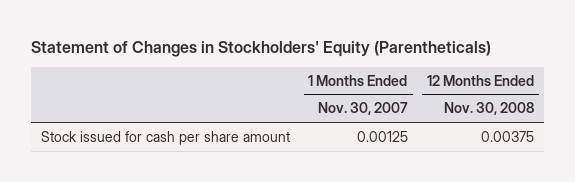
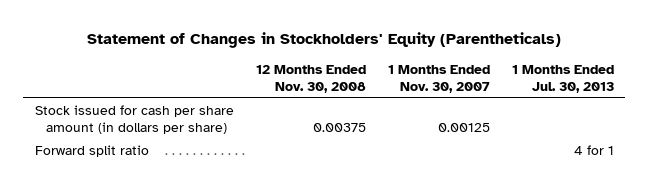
none -> [512,65,615,93] 1 Months Ended Jul. 30, 2013
[40,130,290,145] Stock issued for cash per share amount -> [34,105,234,134] Stock issued for cash per share amount (in dollars per share)
none -> [34,145,149,158] Forward split ratio

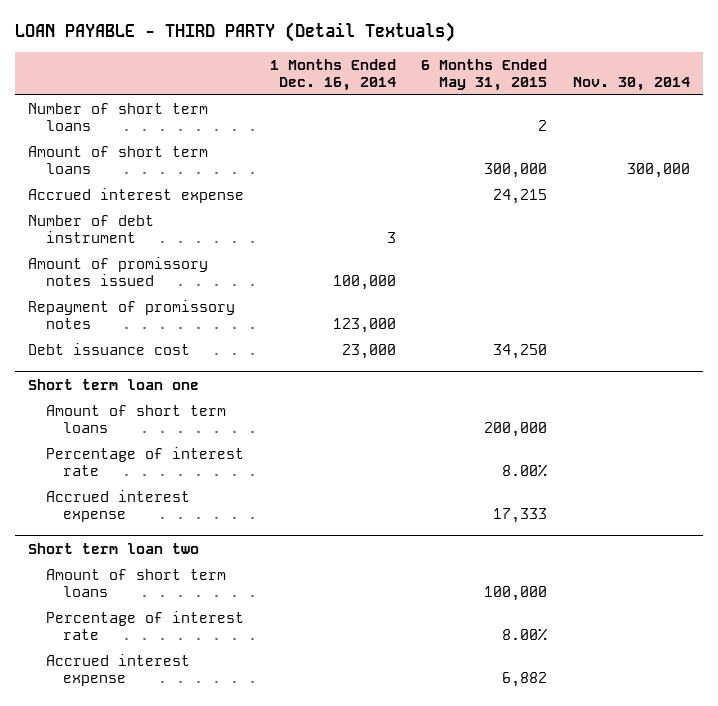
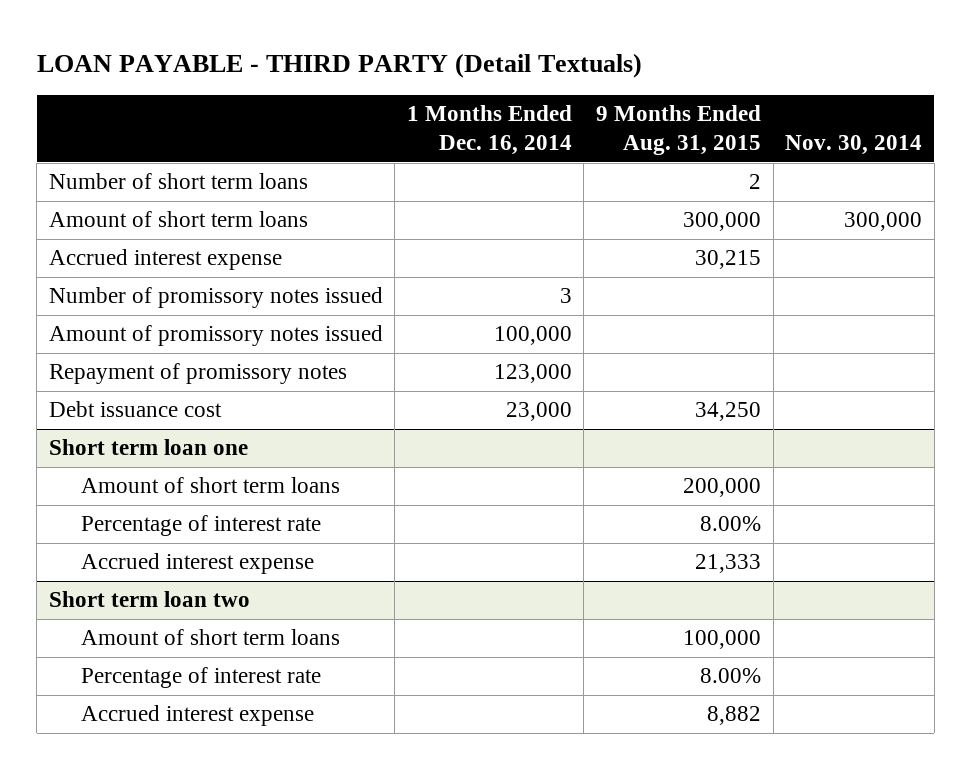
[421,58,548,91] 6 Months Ended May 31, 2015 -> none
none -> [595,105,761,156] 9 Months Ended Aug. 31, 2015
[27,215,154,244] Number of debt instrument -> none
none -> [48,287,383,309] Number of promissory notes issued

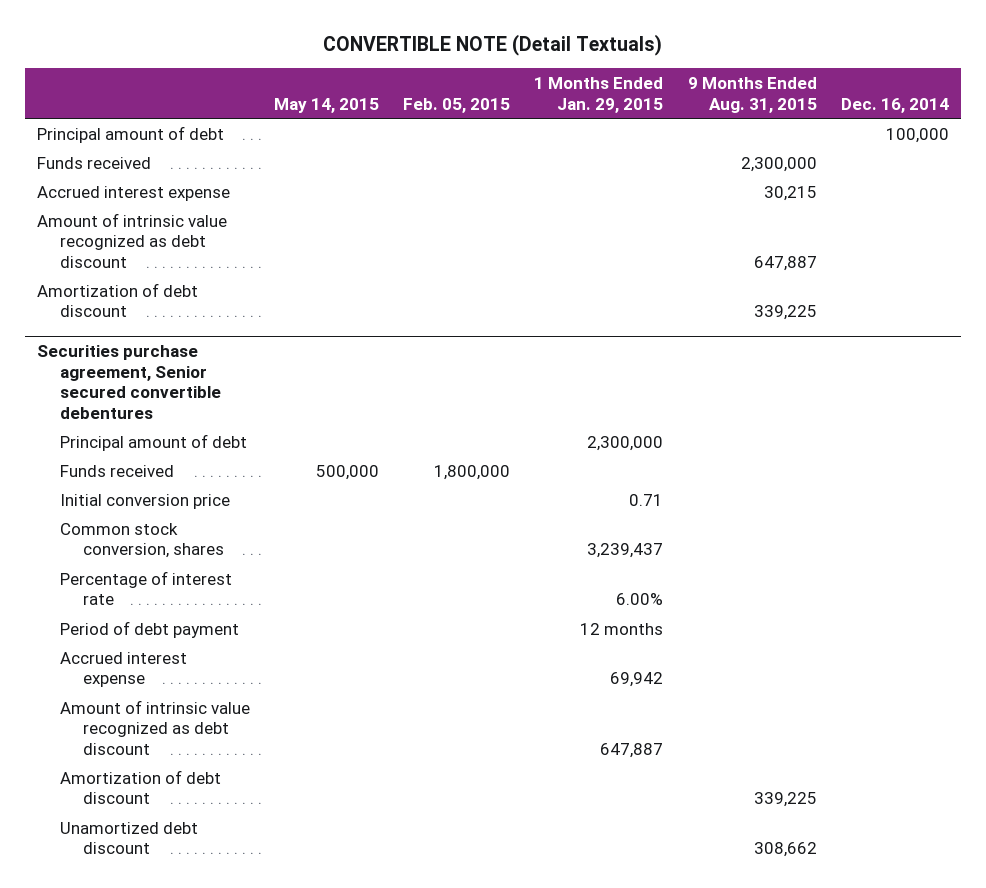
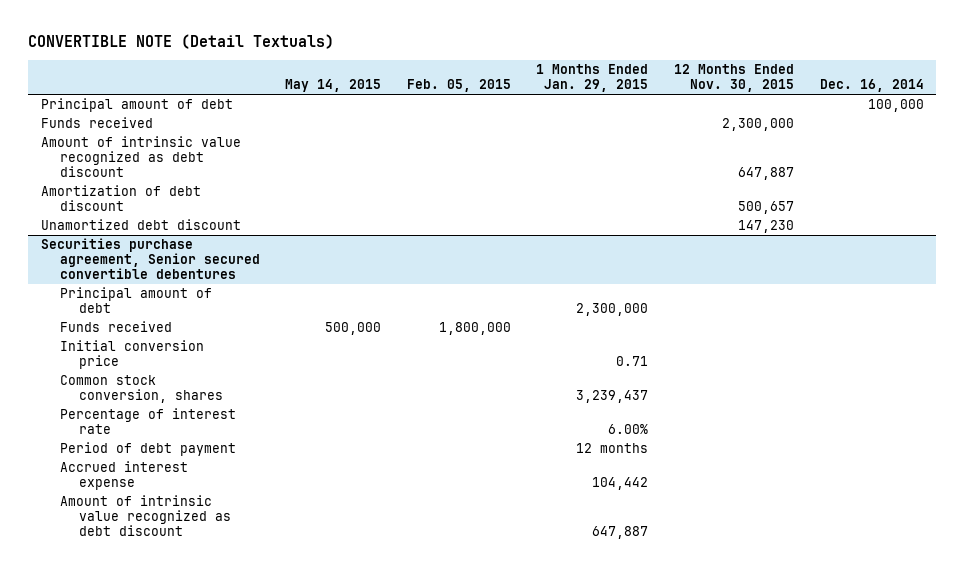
[687,77,817,113] 9 Months Ended Aug. 31, 2015 -> none
none -> [674,64,795,92] 12 Months Ended Nov. 30, 2015
[37,185,231,201] Accrued interest expense -> none
none -> [40,219,241,231] Unamortized debt discount
[610,672,664,688] 69,942 -> [592,477,649,491] 104,442
[59,769,221,805] Amortization of debt discount -> none
[59,821,198,855] Unamortized debt discount -> none

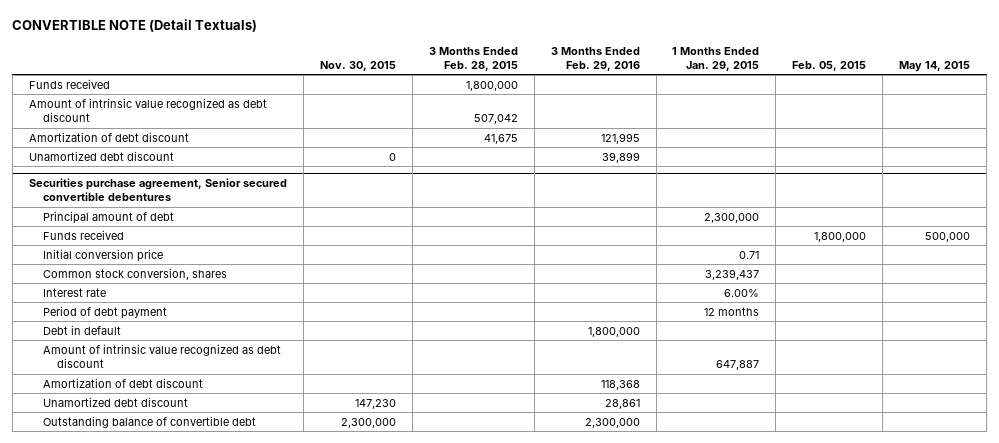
[674,64,795,92] 12 Months Ended Nov. 30, 2015 -> none
[819,78,924,92] Dec. 16, 2014 -> none
none -> [319,61,396,72] Nov. 30, 2015
none -> [428,46,518,72] 3 Months Ended Feb. 28, 2015
none -> [550,46,640,72] 3 Months Ended Feb. 29, 2016
[40,98,233,113] Principal amount of debt -> none
[59,408,236,435] Percentage of interest rate -> [42,287,106,297] Interest rate
[59,461,188,491] Accrued interest expense -> none
none -> [42,324,121,335] Debt in default
none -> [42,377,203,388] Amortization of debt discount
none -> [42,396,188,407] Unamortized debt discount
none -> [42,415,256,428] Outstanding balance of convertible debt

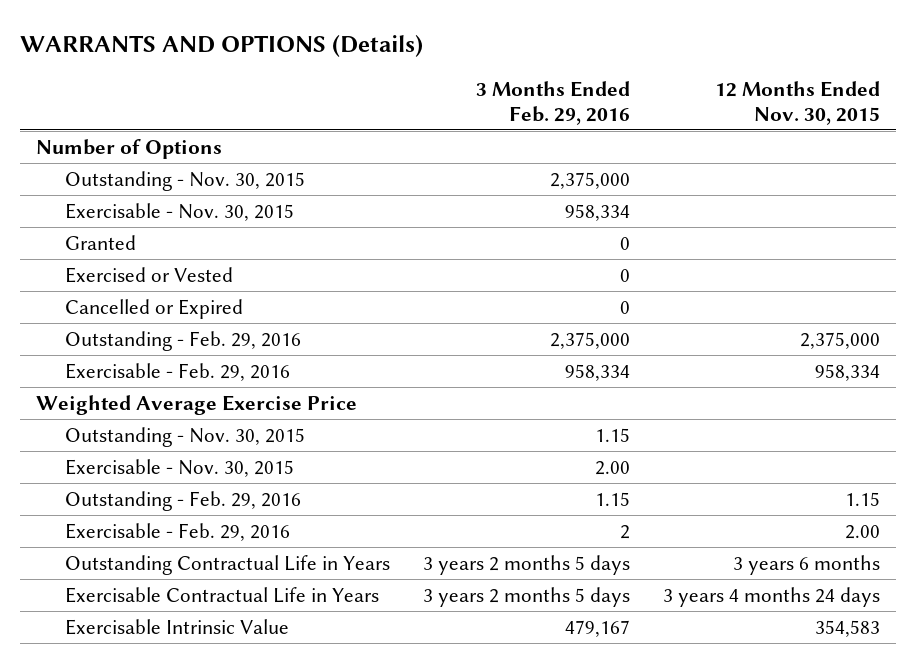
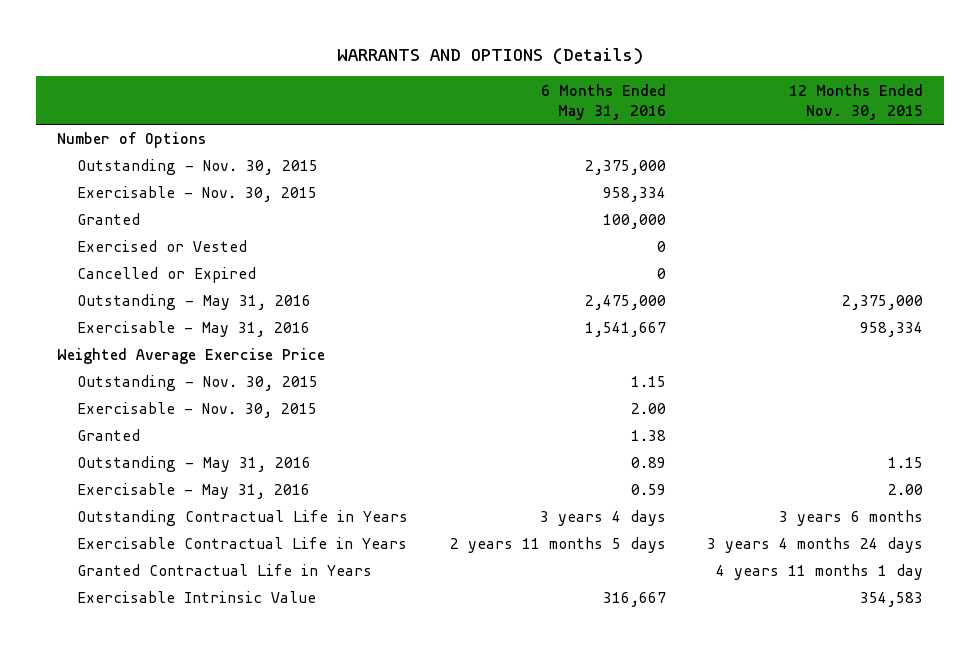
[475,81,630,125] 3 Months Ended Feb. 29, 2016 -> none
none -> [540,83,666,120] 6 Months Ended May 31, 2016
[64,330,301,351] Outstanding - Feb. 29, 2016 -> [77,294,312,311] Outstanding - May 31, 2016
[64,362,290,381] Exercisable - Feb. 29, 2016 -> [77,321,311,338] Exercisable - May 31, 2016
none -> [77,429,141,442] Granted
[64,490,301,511] Outstanding - Feb. 29, 2016 -> [77,456,312,473] Outstanding - May 31, 2016
[64,522,290,541] Exercisable - Feb. 29, 2016 -> [77,483,311,500] Exercisable - May 31, 2016
none -> [77,564,373,577] Granted Contractual Life in Years

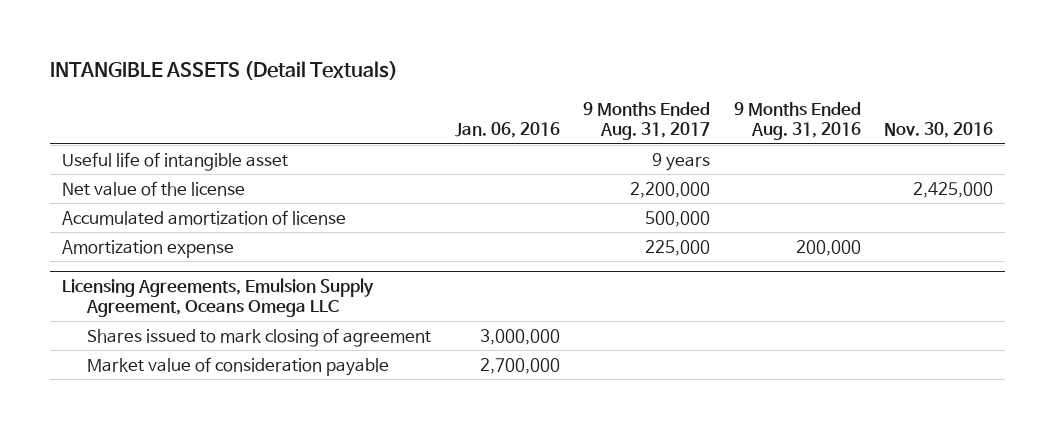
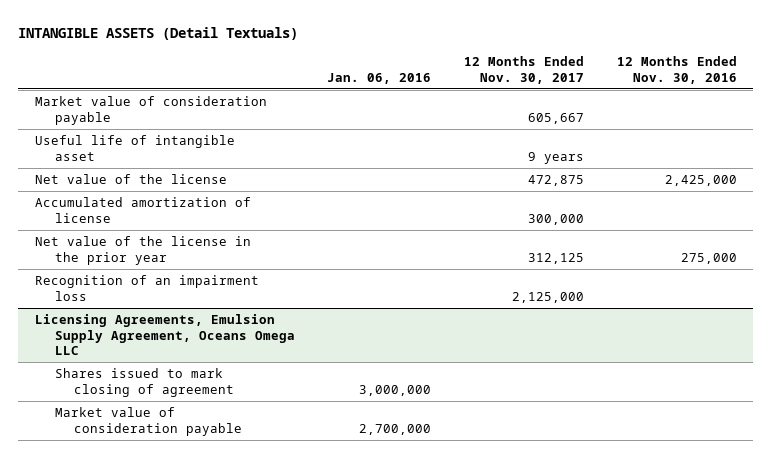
[583,101,711,141] 9 Months Ended Aug. 31, 2017 -> none
[733,101,861,141] 9 Months Ended Aug. 31, 2016 -> none
[884,122,994,139] Nov. 30, 2016 -> none
none -> [463,56,584,84] 12 Months Ended Nov. 30, 2017
none -> [616,56,737,84] 12 Months Ended Nov. 30, 2016
none -> [34,96,267,125] Market value of consideration payable
[62,239,235,258] Amortization expense -> [34,236,251,265] Net value of the license in the prior year
none -> [34,275,259,301] Recognition of an impairment loss

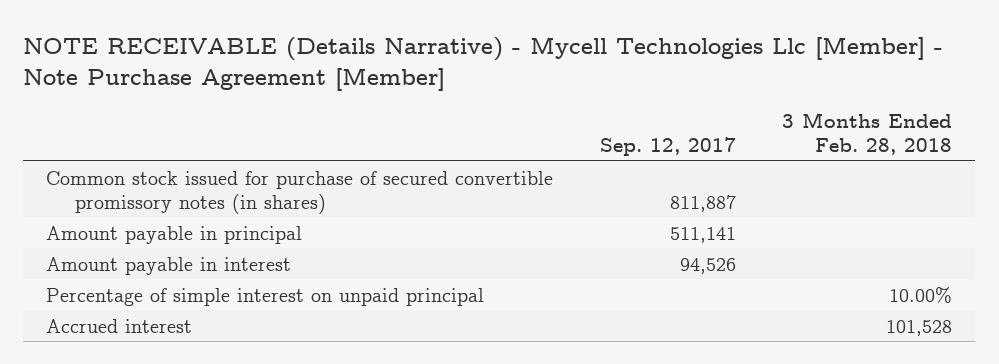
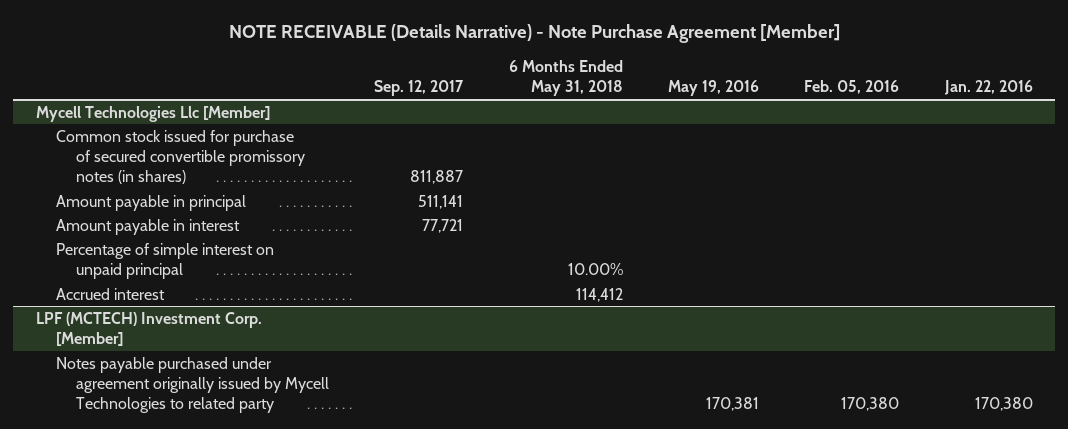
[23,37,944,92] NOTE RECEIVABLE (Details Narrative) - Mycell Technologies Llc [Member] - Note Purchase Agreement [Member] -> [229,24,841,44] NOTE RECEIVABLE (Details Narrative) - Note Purchase Agreement [Member]
[782,111,953,156] 3 Months Ended Feb. 28, 2018 -> none
none -> [508,60,623,97] 6 Months Ended May 31, 2018
none -> [668,80,760,97] May 19, 2016
none -> [804,80,900,95] Feb. 05, 2016
none -> [943,80,1033,96] Jan. 22, 2016
none -> [35,105,270,122] Mycell Technologies Llc [Member]
[679,257,736,274] 94,526 -> [422,218,464,233] 77,721
none -> [35,311,262,347] LPF (MCTECH) Investment Corp. [Member]
none -> [55,356,330,414] Notes payable purchased under agreement originally issued by Mycell Technologies to related party

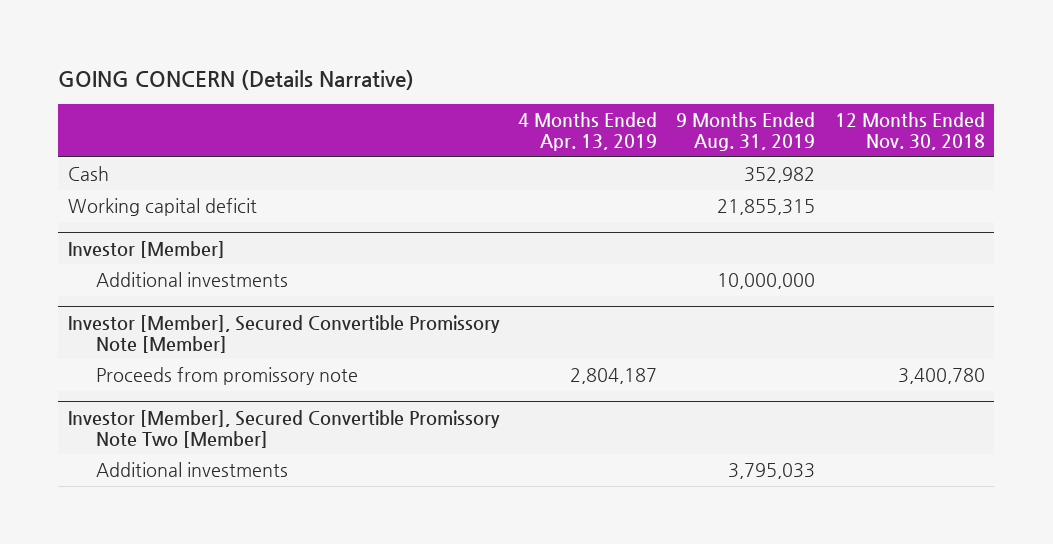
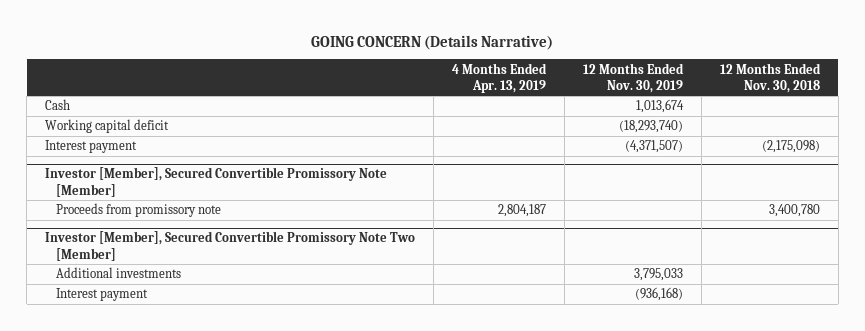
[676,111,816,151] 9 Months Ended Aug. 31, 2019 -> none
none -> [582,62,684,93] 12 Months Ended Nov. 30, 2019
[68,240,226,258] Investor [Member] -> none
[95,272,288,288] Additional investments -> none
none -> [45,140,138,154] Interest payment
none -> [55,288,148,302] Interest payment

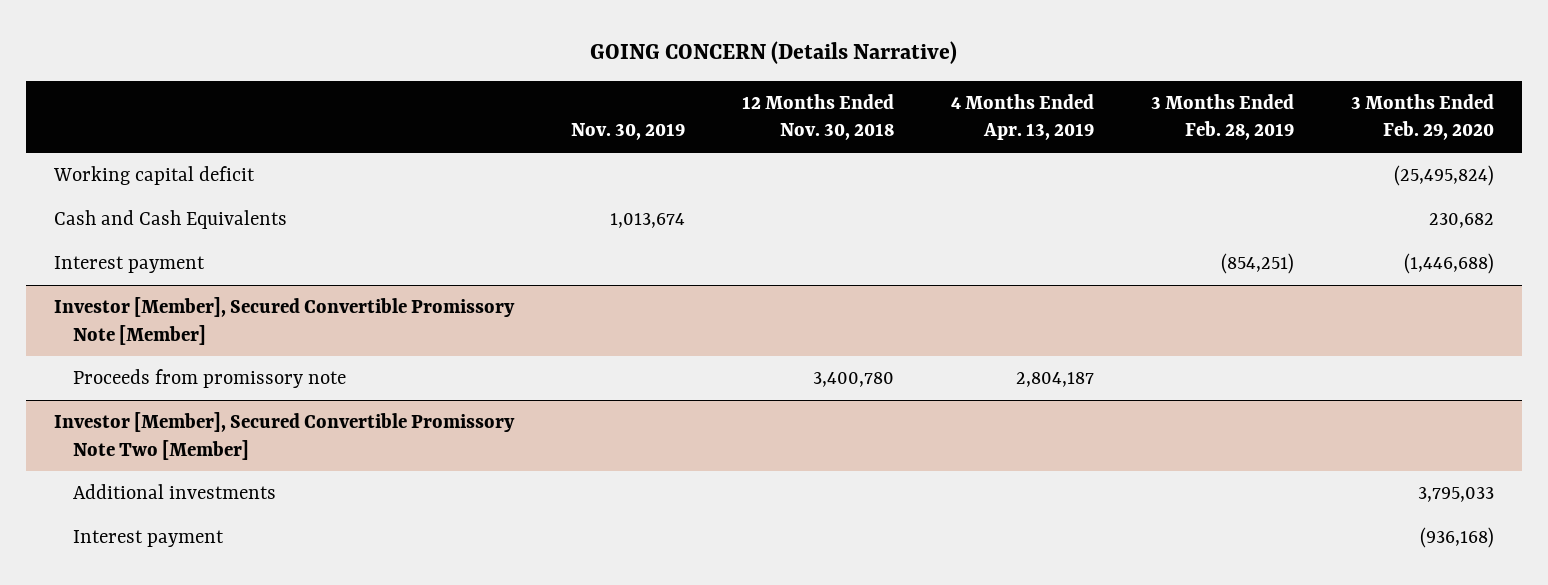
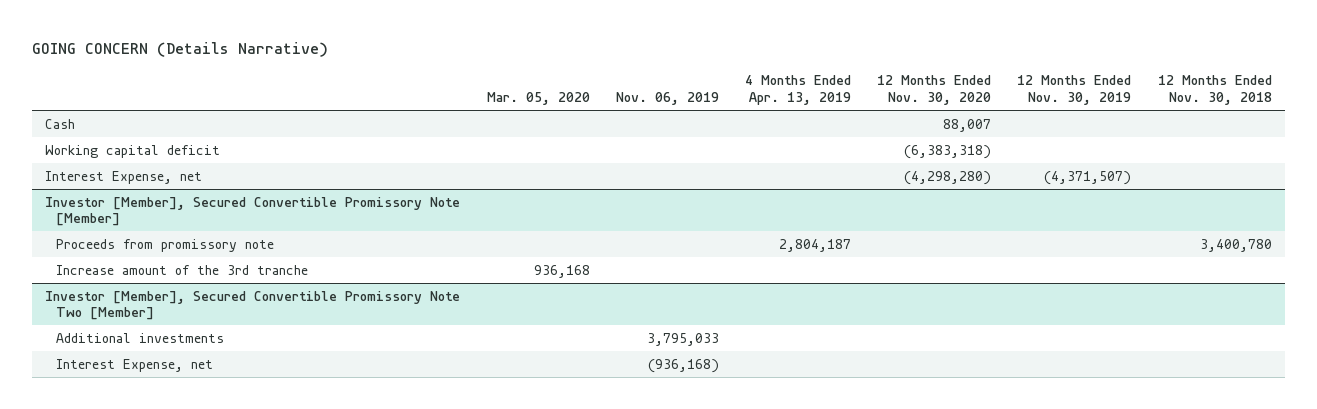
[570,123,685,141] Nov. 30, 2019 -> none
[1150,94,1294,141] 3 Months Ended Feb. 28, 2019 -> none
[1350,94,1494,141] 3 Months Ended Feb. 29, 2020 -> none
none -> [486,91,590,105] Mar. 05, 2020
none -> [615,91,719,105] Nov. 06, 2019
none -> [877,75,992,105] 12 Months Ended Nov. 30, 2020
none -> [1017,75,1132,105] 12 Months Ended Nov. 30, 2019
none -> [45,118,76,129] Cash
[53,210,287,230] Cash and Cash Equivalents -> none
[53,256,205,274] Interest payment -> [45,170,203,184] Interest Expense, net
none -> [55,264,308,275] Increase amount of the 3rd tranche
[73,530,225,548] Interest payment -> [55,358,213,372] Interest Expense, net

